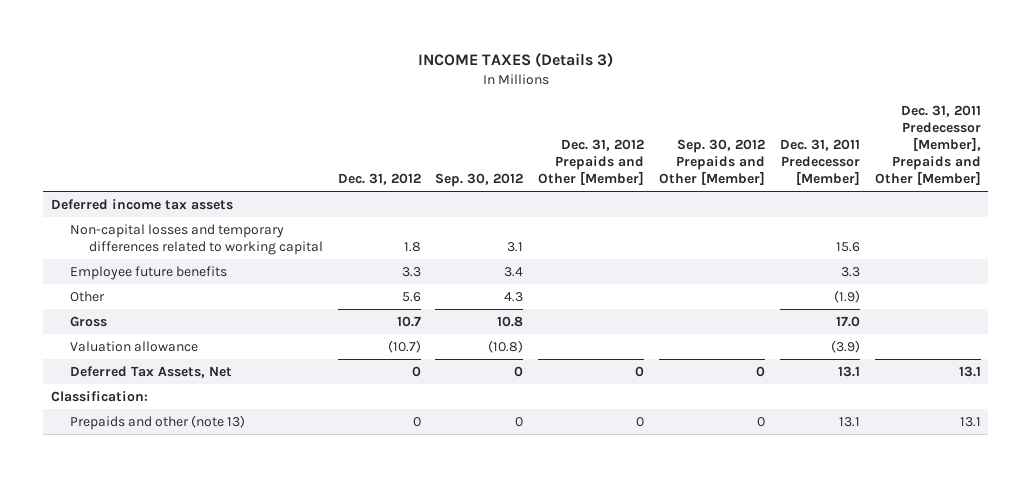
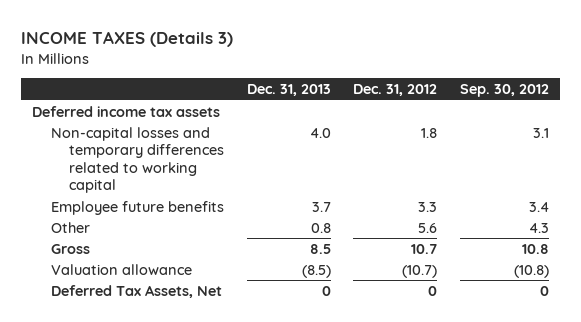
[538,138,645,186] Dec. 31, 2012 Prepaids and Other [Member] -> none
[659,138,766,186] Sep. 30, 2012 Prepaids and Other [Member] -> none
[780,138,861,186] Dec. 31, 2011 Predecessor [Member] -> none
[874,104,981,186] Dec. 31, 2011 Predecessor [Member], Prepaids and Other [Member] -> none
none -> [246,84,331,97] Dec. 31, 2013
[50,390,148,402] Classification: -> none
[69,414,245,430] Prepaids and other (note 13) -> none

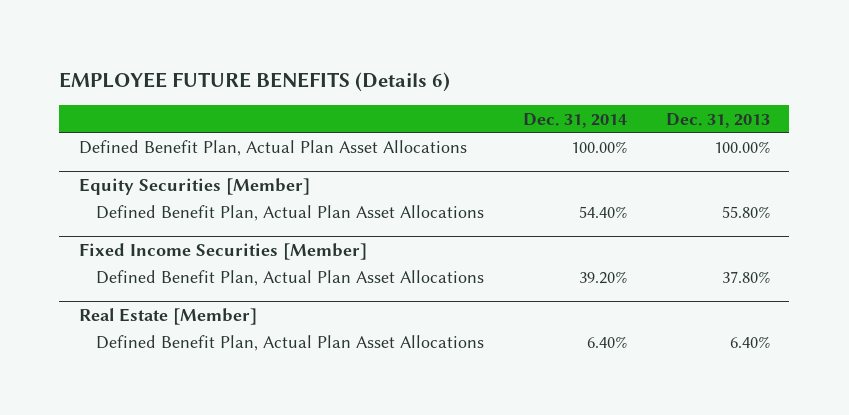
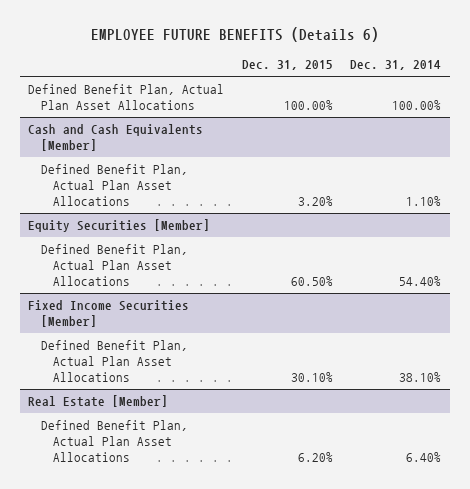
[665,112,770,128] Dec. 31, 2013 -> none
none -> [241,60,333,71] Dec. 31, 2015
none -> [28,124,204,152] Cash and Cash Equivalents [Member]
none -> [40,164,188,207] Defined Benefit Plan, Actual Plan Asset Allocations
[578,271,627,285] 39.20% -> [399,372,442,383] 38.10%

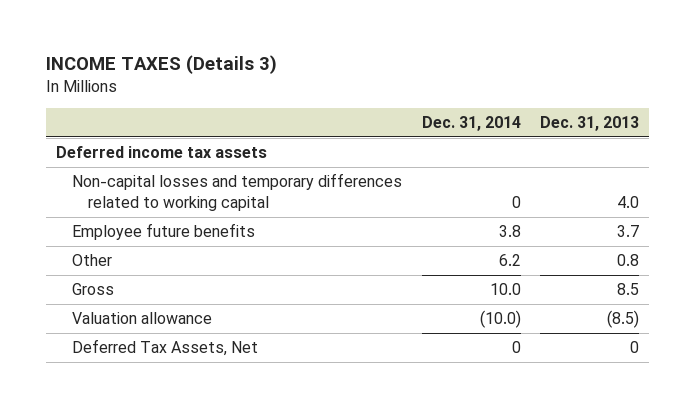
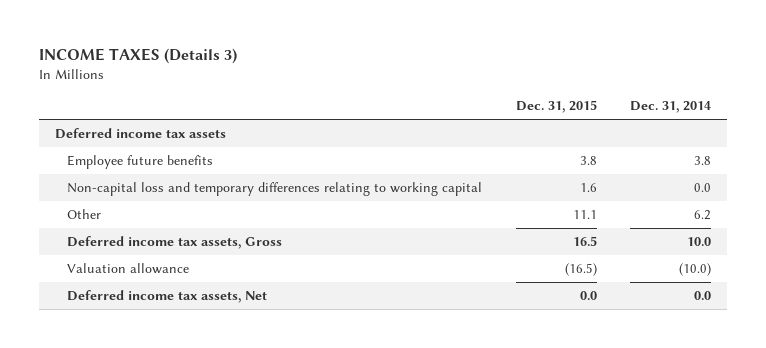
[540,115,640,131] Dec. 31, 2013 -> none
none -> [515,100,597,114] Dec. 31, 2015
[71,173,402,211] Non-capital losses and temporary differences related to working capital -> none
none -> [67,181,483,196] Non-capital loss and temporary differences relating to working capital
[71,283,114,296] Gross -> [67,235,283,249] Deferred income tax assets, Gross
[71,339,258,357] Deferred Tax Assets, Net -> [67,289,268,303] Deferred income tax assets, Net
[511,341,521,354] 0 -> [693,290,711,300] 0.0

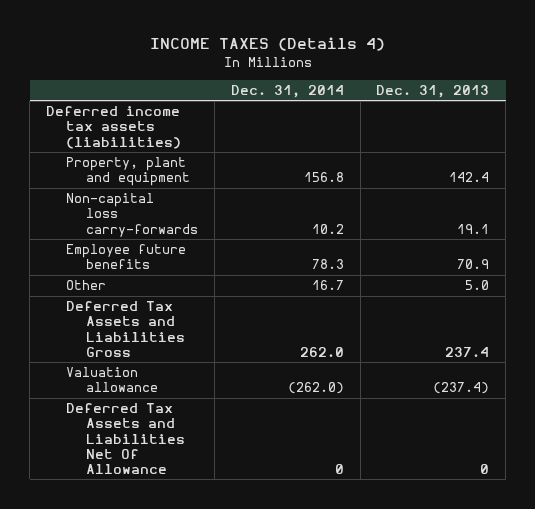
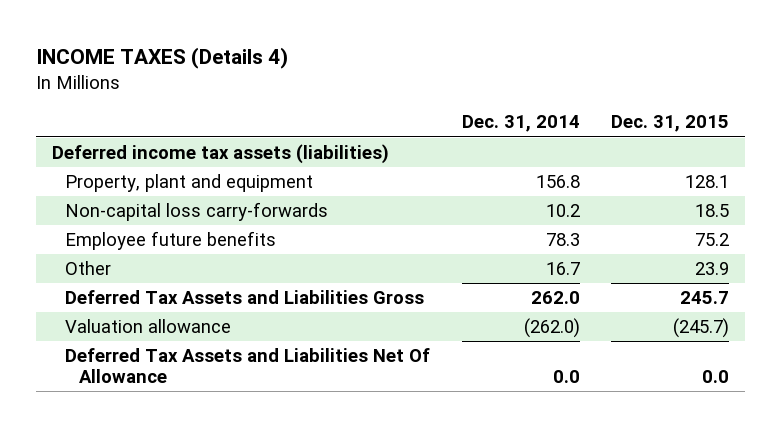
[376,84,490,98] Dec. 31, 2013 -> none
none -> [611,115,730,133] Dec. 31, 2015
[334,463,344,474] 0 -> [552,370,580,384] 0.0

